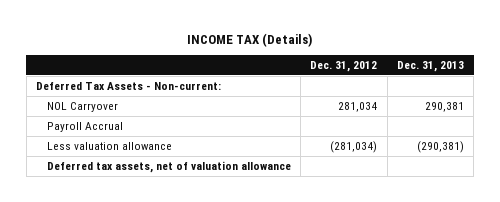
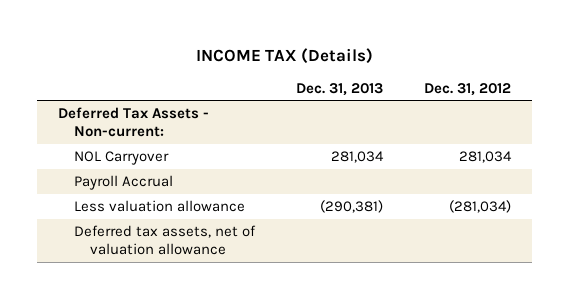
[425,101,465,112] 290,381 -> [330,151,384,164] 281,034

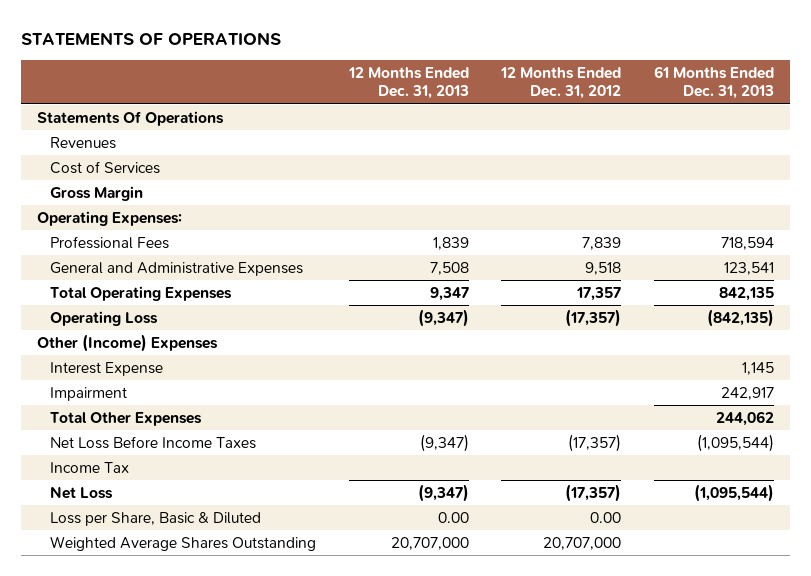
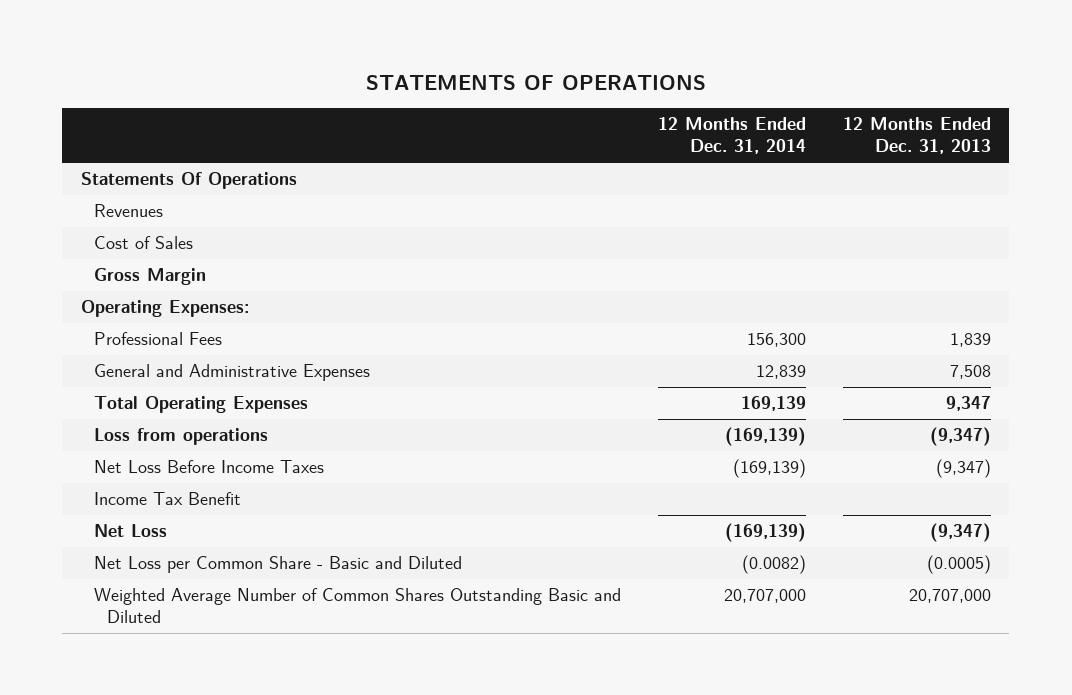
[500,67,622,100] 12 Months Ended Dec. 31, 2012 -> none
[653,66,774,100] 61 Months Ended Dec. 31, 2013 -> none
none -> [657,117,806,155] 12 Months Ended Dec. 31, 2014
[50,160,161,174] Cost of Services -> [93,236,193,250] Cost of Sales
[37,333,219,352] Other (Income) Expenses -> none
[50,361,164,376] Interest Expense -> none
[50,386,128,401] Impairment -> none
[50,411,203,426] Total Other Expenses -> none
[50,310,159,326] Operating Loss -> [93,428,268,446] Loss from operations
[50,461,130,473] Income Tax -> [93,492,241,506] Income Tax Benefit
[50,511,262,526] Loss per Share, Basic & Diluted -> [93,556,462,574] Net Loss per Common Share - Basic and Diluted
[437,511,469,523] 0.00 -> [926,555,991,575] (0.0005)
[50,535,317,551] Weighted Average Shares Outstanding -> [93,588,621,624] Weighted Average Number of Common Shares Outstanding Basic and Diluted

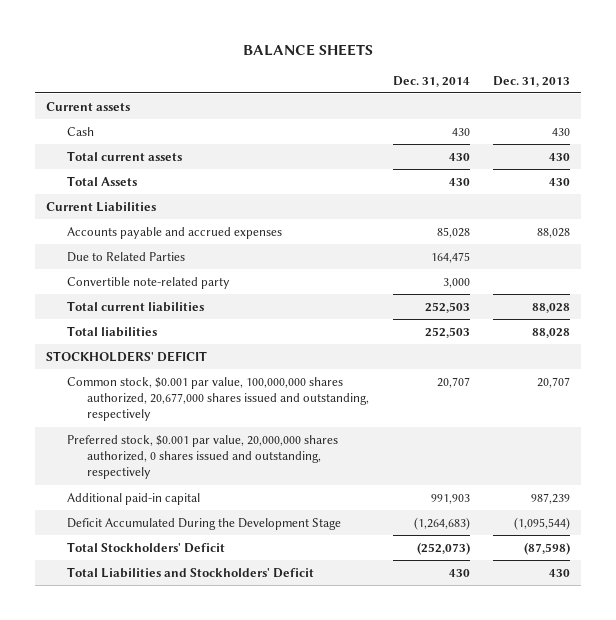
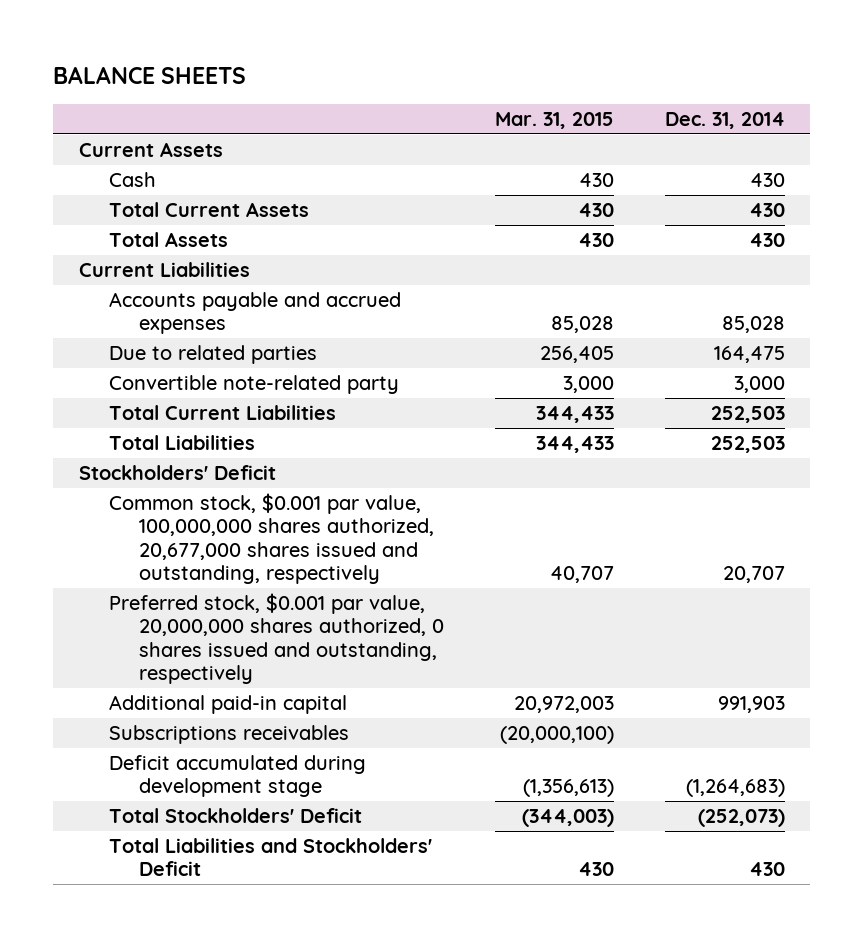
[492,75,570,87] Dec. 31, 2013 -> none
none -> [495,112,615,130] Mar. 31, 2015
[46,101,131,111] Current assets -> [78,141,223,157] Current Assets
[66,150,182,161] Total current assets -> [109,201,310,217] Total Current Assets
[66,251,185,262] Due to Related Parties -> [109,344,318,364] Due to related parties
[66,300,204,312] Total current liabilities -> [109,404,337,420] Total Current Liabilities
[66,325,157,337] Total liabilities -> [109,434,256,450] Total Liabilities
[46,350,208,362] STOCKHOLDERS' DEFICIT -> [78,464,276,480] Stockholders' Deficit
none -> [109,724,350,744] Subscriptions receivables
[66,517,341,530] Deficit Accumulated During the Development Stage -> [109,754,367,798] Deficit accumulated during development stage

